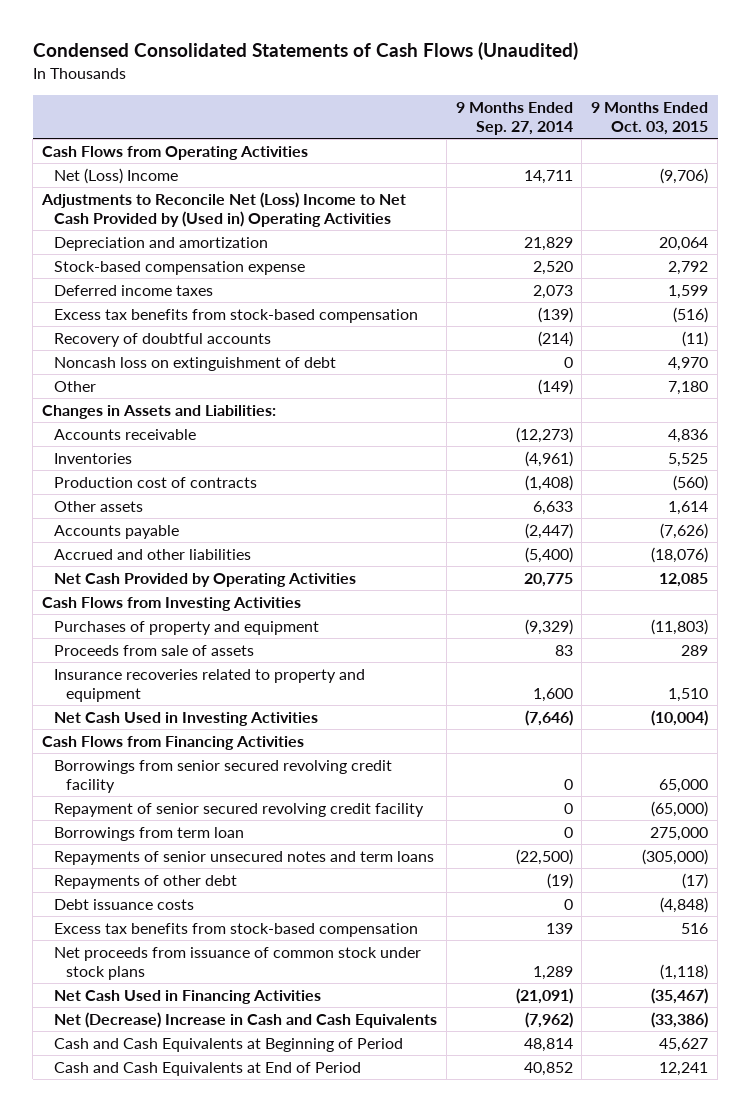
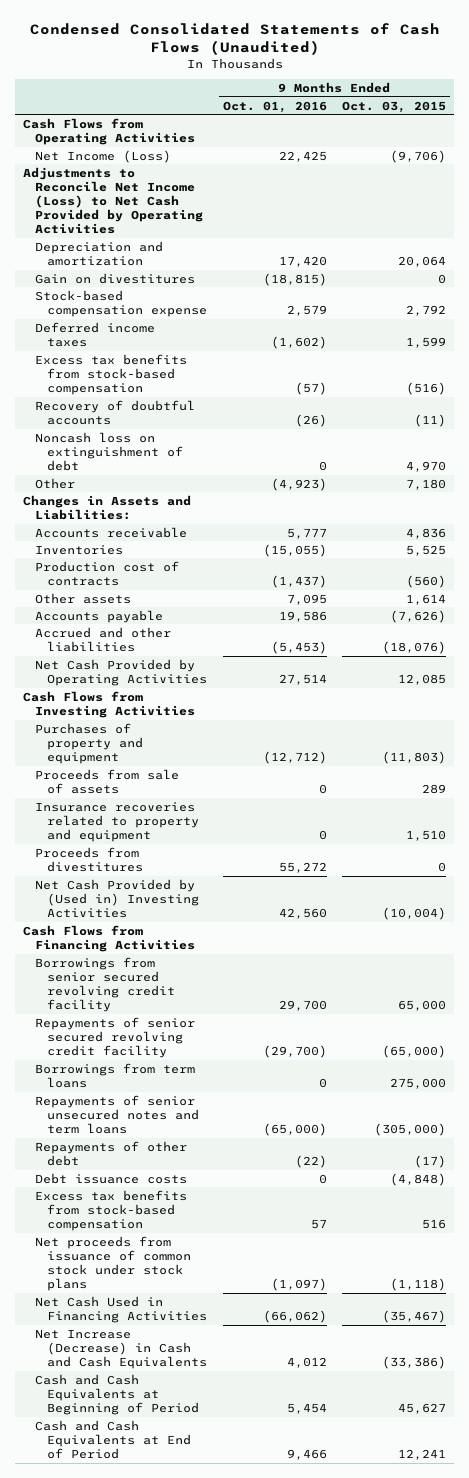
[455,101,573,135] 9 Months Ended Sep. 27, 2014 -> none
none -> [222,100,327,113] Oct. 01, 2016
[53,167,178,184] Net (Loss) Income -> [35,149,172,163] Net Income (Loss)
[40,191,406,228] Adjustments to Reconcile Net (Loss) Income to Net Cash Provided by (Used in) Operating Activities -> [23,166,204,235] Adjustments to Reconcile Net Income (Loss) to Net Cash Provided by Operating Activities
none -> [35,272,196,284] Gain on divestitures
none -> [35,846,144,872] Proceeds from divestitures
[53,711,318,726] Net Cash Used in Investing Activities -> [35,878,200,918] Net Cash Provided by (Used in) Investing Activities
[53,802,424,817] Repayment of senior secured revolving credit facility -> [35,1016,196,1058] Repayments of senior secured revolving credit facility
[53,826,244,841] Borrowings from term loan -> [35,1062,196,1088] Borrowings from term loans
[53,1011,437,1028] Net (Decrease) Increase in Cash and Cash Equivalents -> [35,1328,208,1369] Net Increase (Decrease) in Cash and Cash Equivalents

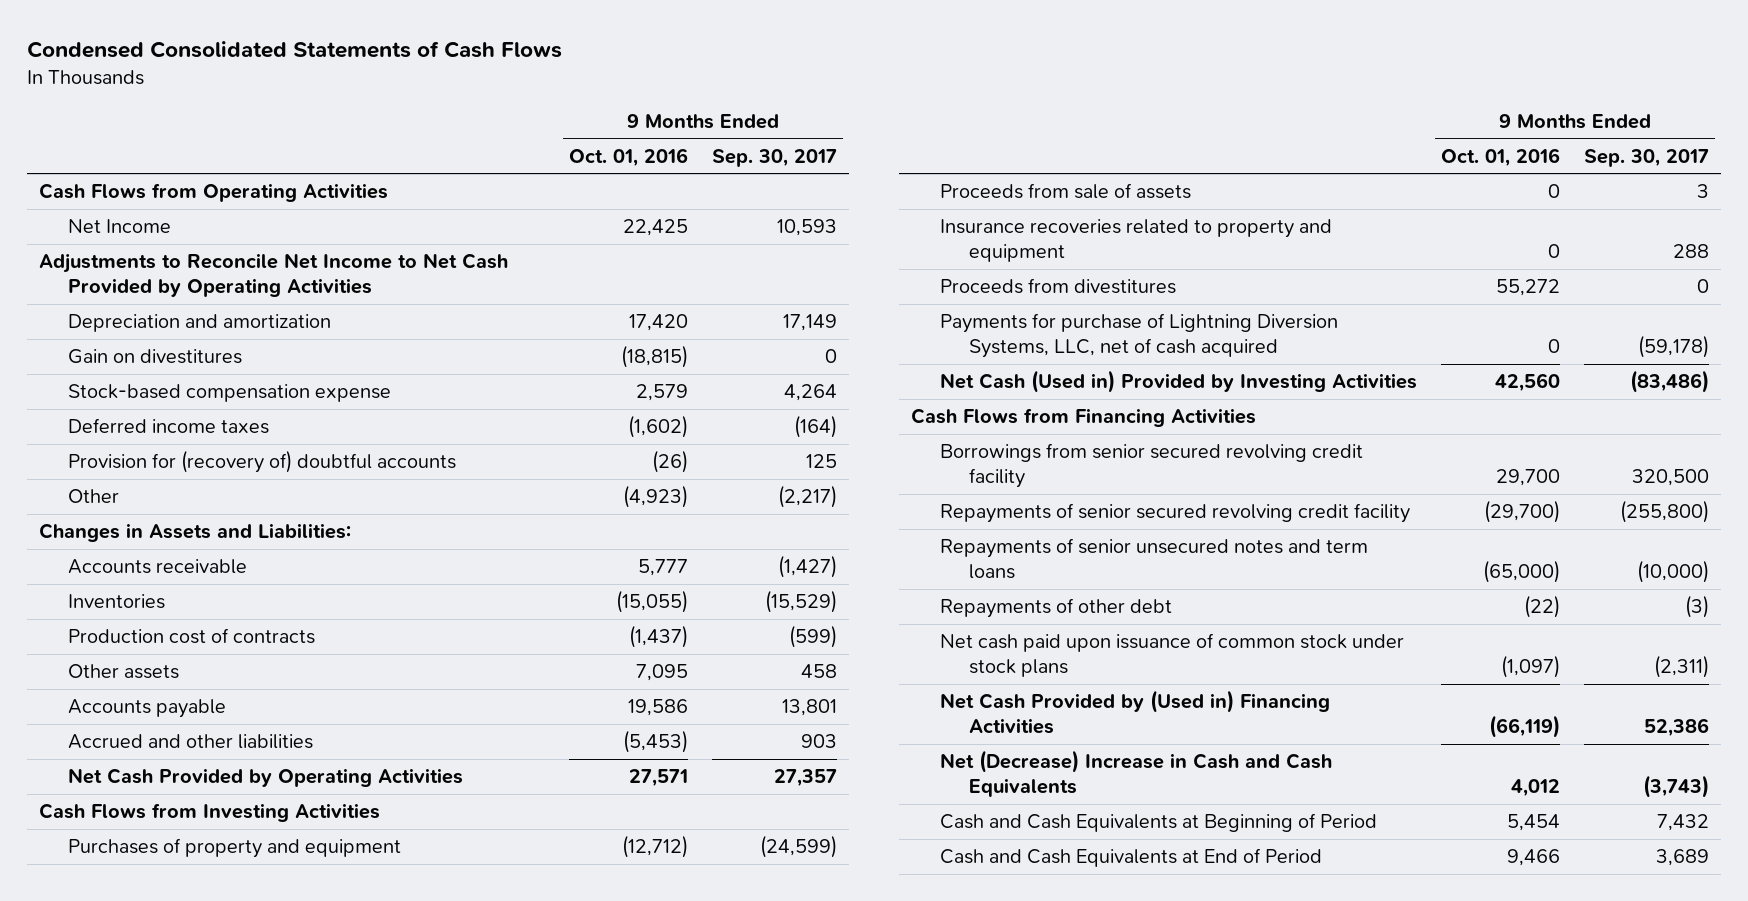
[29,22,440,55] Condensed Consolidated Statements of Cash Flows (Unaudited) -> [26,41,562,59] Condensed Consolidated Statements of Cash Flows
[342,100,447,113] Oct. 03, 2015 -> none
none -> [712,148,838,167] Sep. 30, 2017
[35,149,172,163] Net Income (Loss) -> [67,219,171,234] Net Income
[23,166,204,235] Adjustments to Reconcile Net Income (Loss) to Net Cash Provided by Operating Activities -> [38,253,508,297] Adjustments to Reconcile Net Income to Net Cash Provided by Operating Activities
[35,353,188,395] Excess tax benefits from stock-based compensation -> none
[35,431,184,471] Noncash loss on extinguishment of debt -> none
[35,399,196,425] Recovery of doubtful accounts -> [67,450,456,474] Provision for (recovery of) doubtful accounts
[278,673,327,685] 27,514 -> [628,769,688,788] 27,571
none -> [939,313,1338,358] Payments for purchase of Lightning Diversion Systems, LLC, net of cash acquired
[35,878,200,918] Net Cash Provided by (Used in) Investing Activities -> [939,370,1417,394] Net Cash (Used in) Provided by Investing Activities
[35,1062,196,1088] Borrowings from term loans -> none
[35,1172,188,1184] Debt issuance costs -> none
[35,1189,188,1231] Excess tax benefits from stock-based compensation -> none
[35,1235,192,1292] Net proceeds from issuance of common stock under stock plans -> [939,633,1404,677] Net cash paid upon issuance of common stock under stock plans
[35,1295,208,1323] Net Cash Used in Financing Activities -> [939,690,1330,734] Net Cash Provided by (Used in) Financing Activities
[262,1309,327,1323] (66,062) -> [1488,714,1560,738] (66,119)
[35,1328,208,1369] Net Increase (Decrease) in Cash and Cash Equivalents -> [939,750,1332,797] Net (Decrease) Increase in Cash and Cash Equivalents

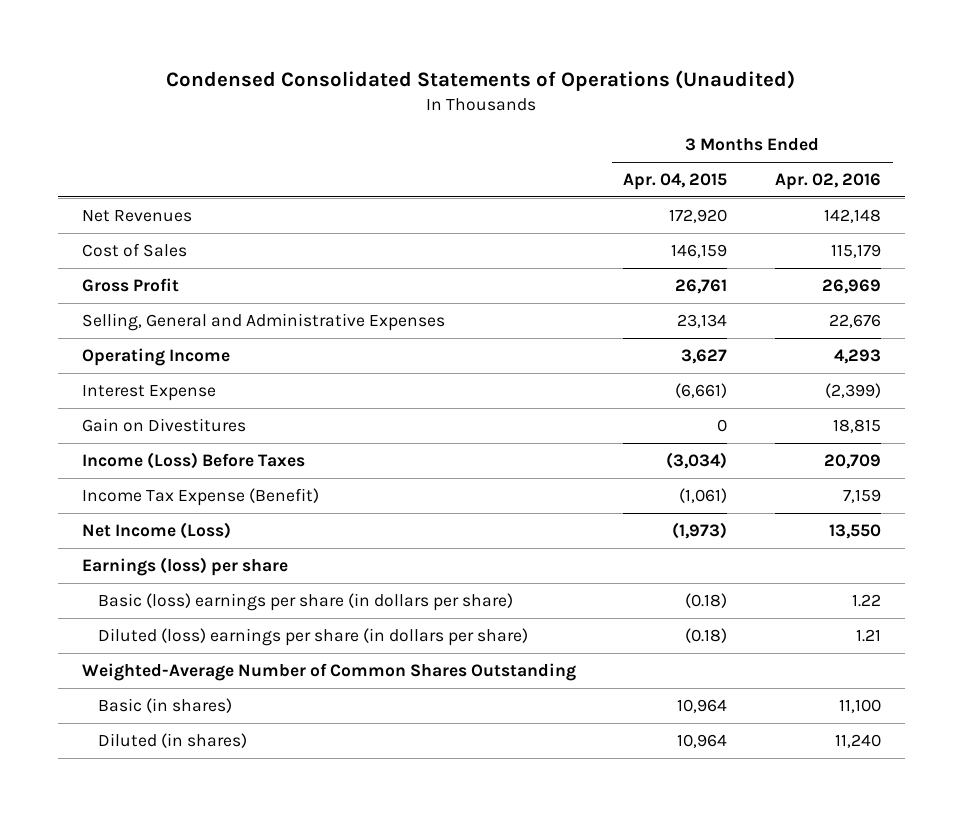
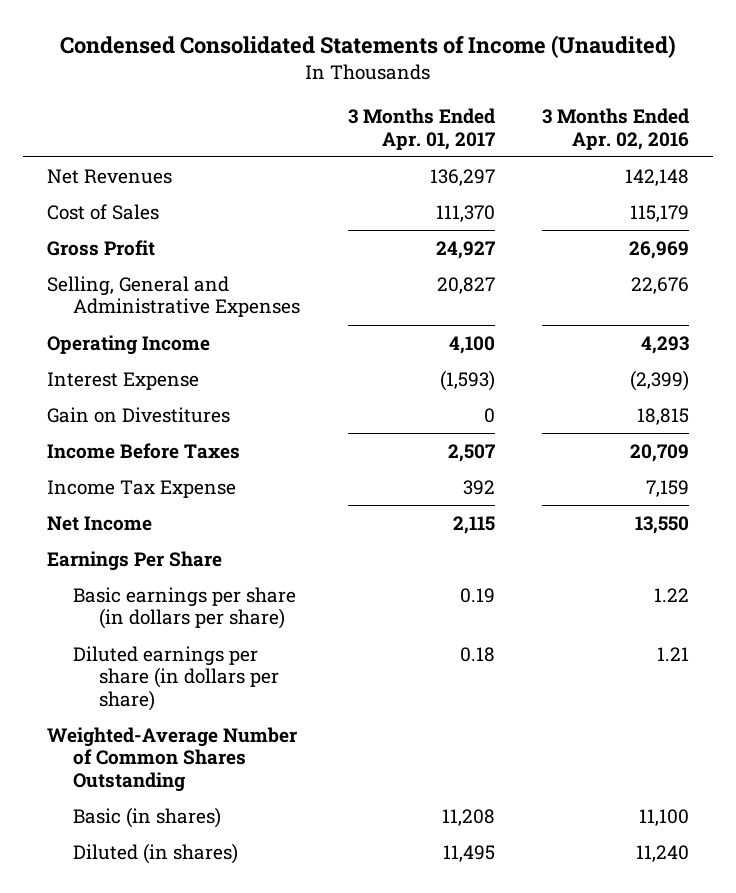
[166,69,796,91] Condensed Consolidated Statements of Operations (Unaudited) -> [60,35,677,59] Condensed Consolidated Statements of Income (Unaudited)
[623,173,728,191] Apr. 04, 2015 -> none
none -> [347,108,495,150] 3 Months Ended Apr. 01, 2017
[81,451,305,469] Income (Loss) Before Taxes -> [47,442,241,459] Income Before Taxes
[81,487,319,506] Income Tax Expense (Benefit) -> [47,479,237,498] Income Tax Expense
[81,521,231,539] Net Income (Loss) -> [47,515,153,531] Net Income
[81,556,288,576] Earnings (loss) per share -> [47,550,223,571] Earnings Per Share
[98,592,514,611] Basic (loss) earnings per share (in dollars per share) -> [73,586,297,630] Basic earnings per share (in dollars per share)
[98,627,529,646] Diluted (loss) earnings per share (in dollars per share) -> [73,645,279,711] Diluted earnings per share (in dollars per share)

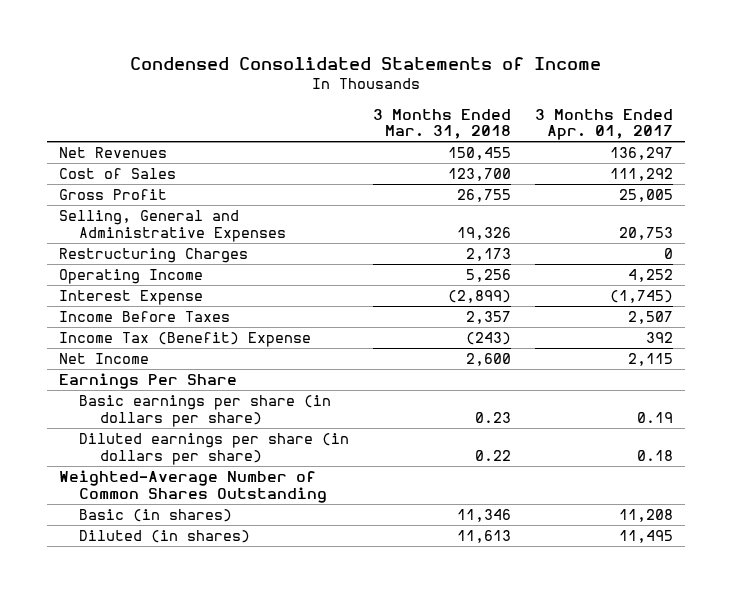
[60,35,677,59] Condensed Consolidated Statements of Income (Unaudited) -> [129,56,601,70] Condensed Consolidated Statements of Income
[542,108,690,150] 3 Months Ended Apr. 02, 2016 -> none
none -> [373,108,512,140] 3 Months Ended Mar. 31, 2018
[47,406,231,423] Gain on Divestitures -> none
[435,204,495,222] 111,370 -> [609,167,673,181] 111,292
[435,240,495,259] 24,927 -> [618,188,673,202] 25,005
[436,276,495,294] 20,827 -> [618,226,673,240] 20,753
none -> [59,247,249,263] Restructuring Charges
[448,335,495,354] 4,100 -> [627,268,673,282] 4,252
[439,369,495,391] (1,593) -> [609,289,673,303] (1,745)
[47,479,237,498] Income Tax Expense -> [59,331,312,347] Income Tax (Benefit) Expense

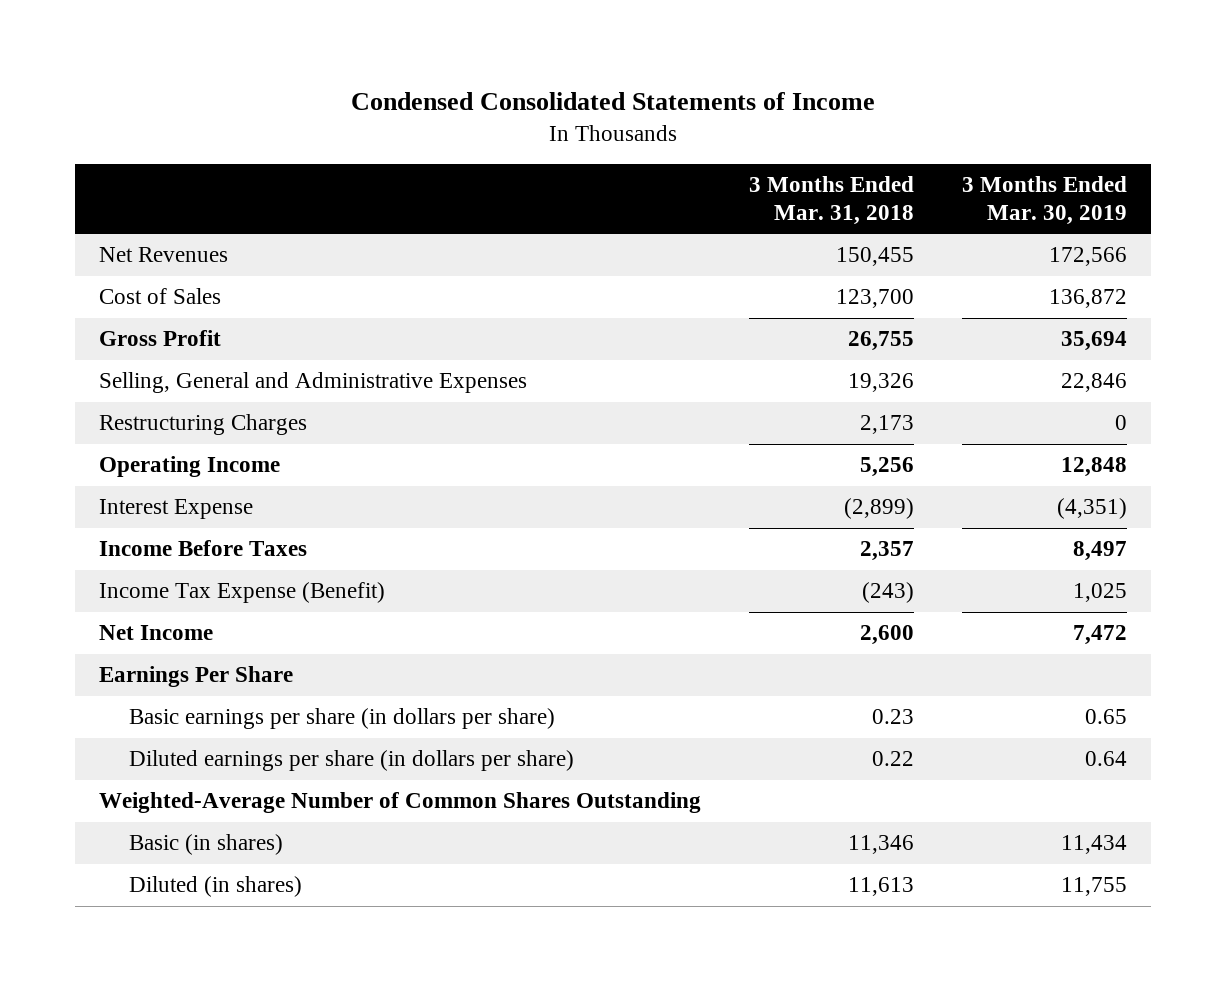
[534,108,673,141] 3 Months Ended Apr. 01, 2017 -> none
none -> [962,176,1128,226] 3 Months Ended Mar. 30, 2019
[59,331,312,347] Income Tax (Benefit) Expense -> [98,582,385,604] Income Tax Expense (Benefit)

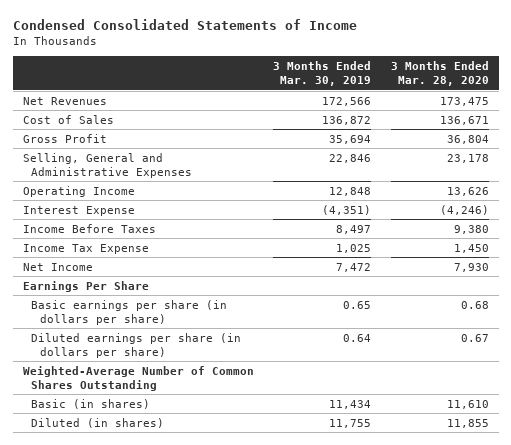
[748,176,914,226] 3 Months Ended Mar. 31, 2018 -> none
none -> [390,60,489,87] 3 Months Ended Mar. 28, 2020
[98,414,307,436] Restructuring Charges -> none
[98,582,385,604] Income Tax Expense (Benefit) -> [22,243,149,254] Income Tax Expense

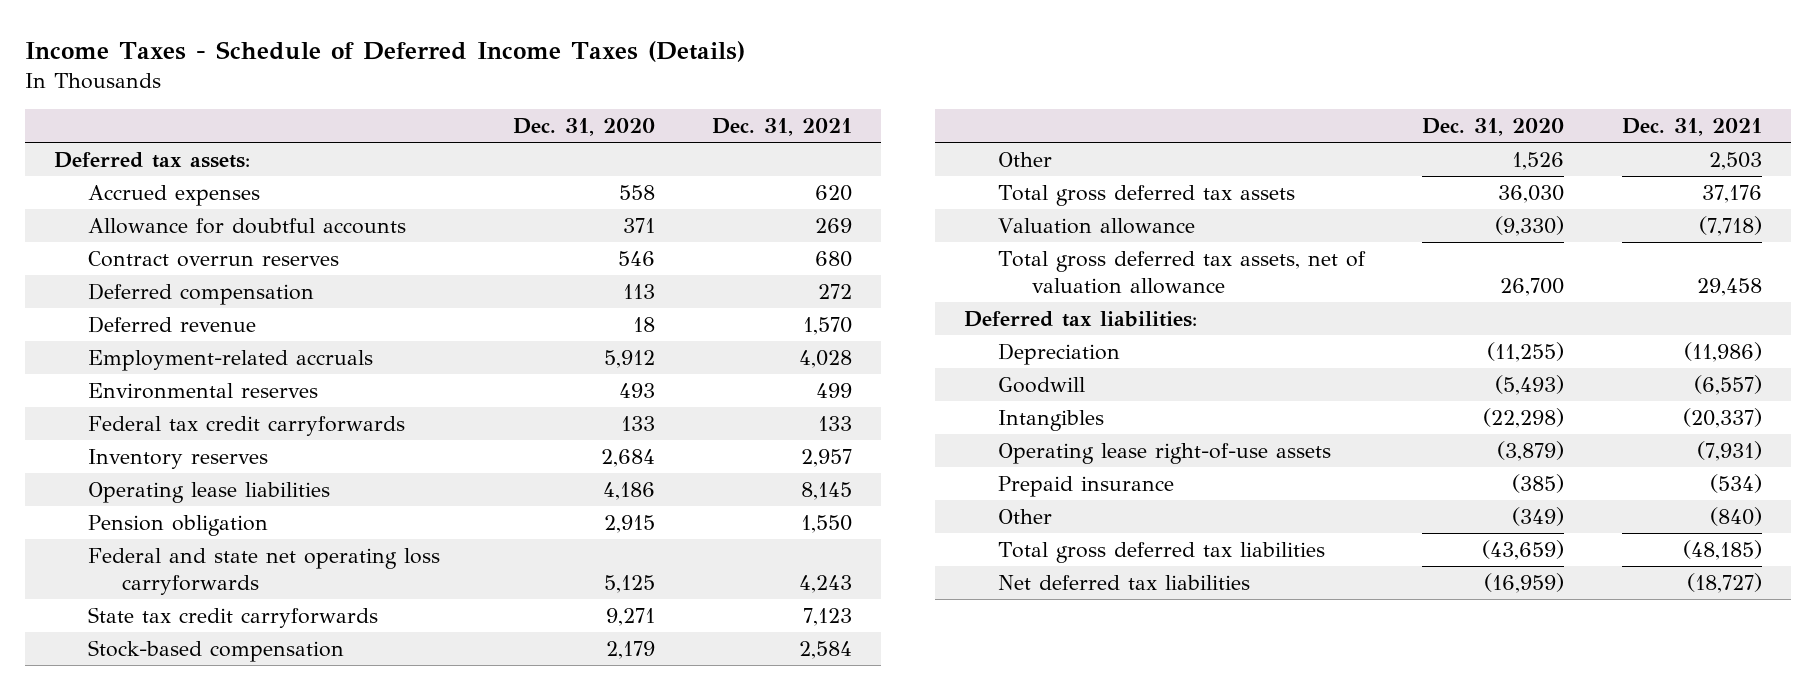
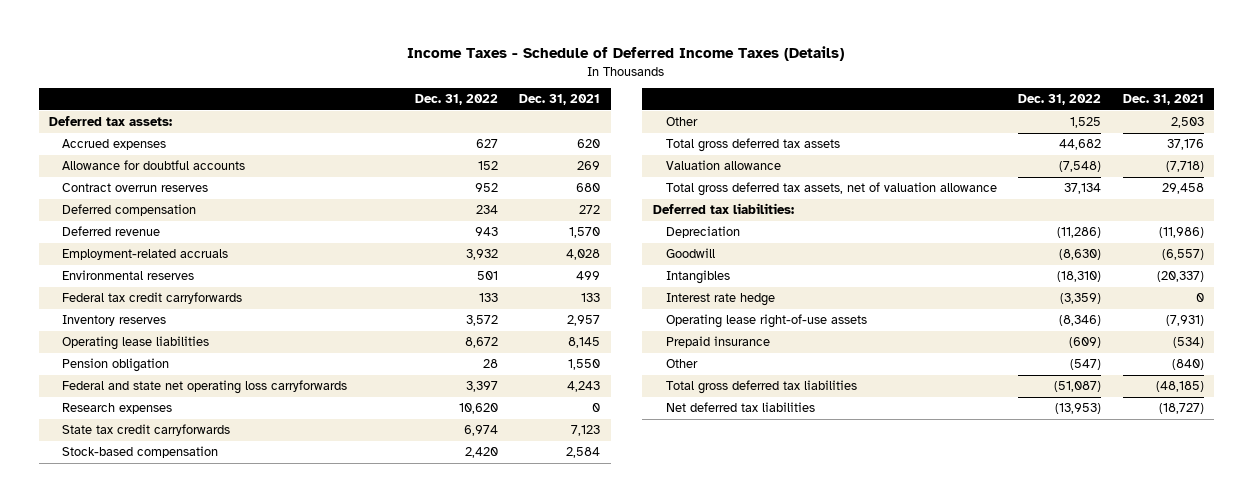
[512,118,655,137] Dec. 31, 2020 -> none
none -> [414,94,498,106] Dec. 31, 2022
none -> [62,403,173,415] Research expenses
none -> [666,293,776,307] Interest rate hedge

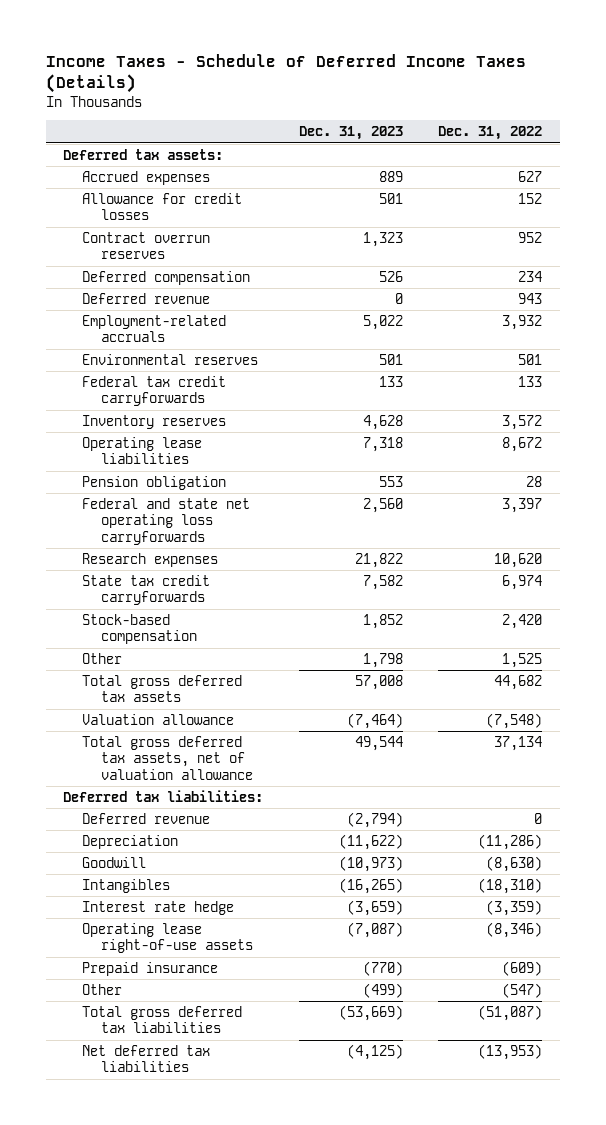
[518,94,600,106] Dec. 31, 2021 -> none
none -> [298,126,403,141] Dec. 31, 2023
[62,160,246,171] Allowance for doubtful accounts -> [82,192,243,221] Allowance for credit losses
none -> [82,812,211,824] Deferred revenue

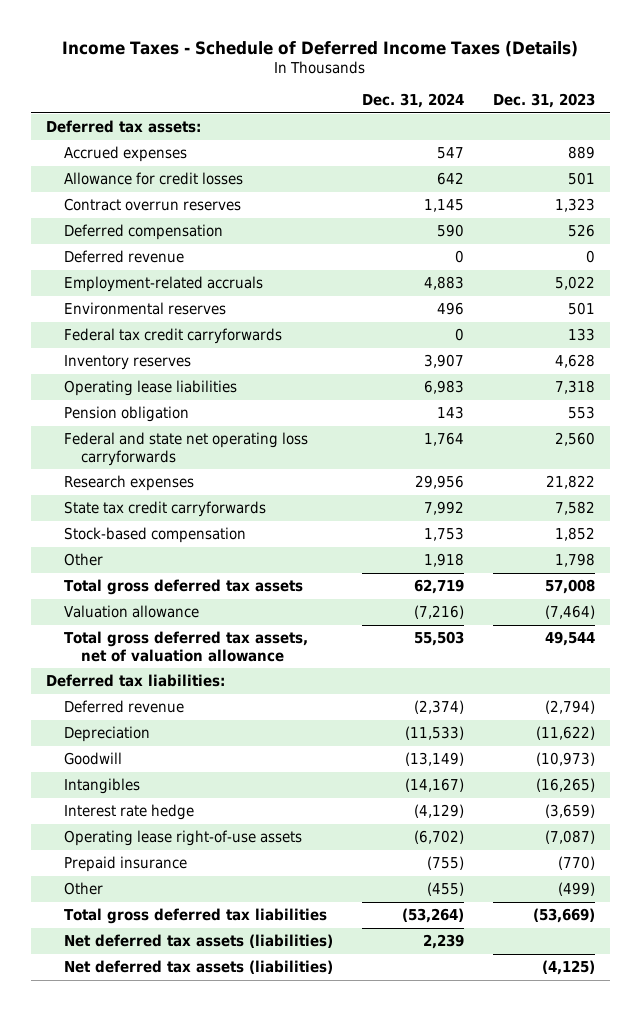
[438,126,543,141] Dec. 31, 2022 -> none
none -> [361,93,464,109] Dec. 31, 2024
none -> [63,934,333,949] Net deferred tax assets (liabilities)
[82,1044,211,1073] Net deferred tax liabilities -> [63,960,333,975] Net deferred tax assets (liabilities)

